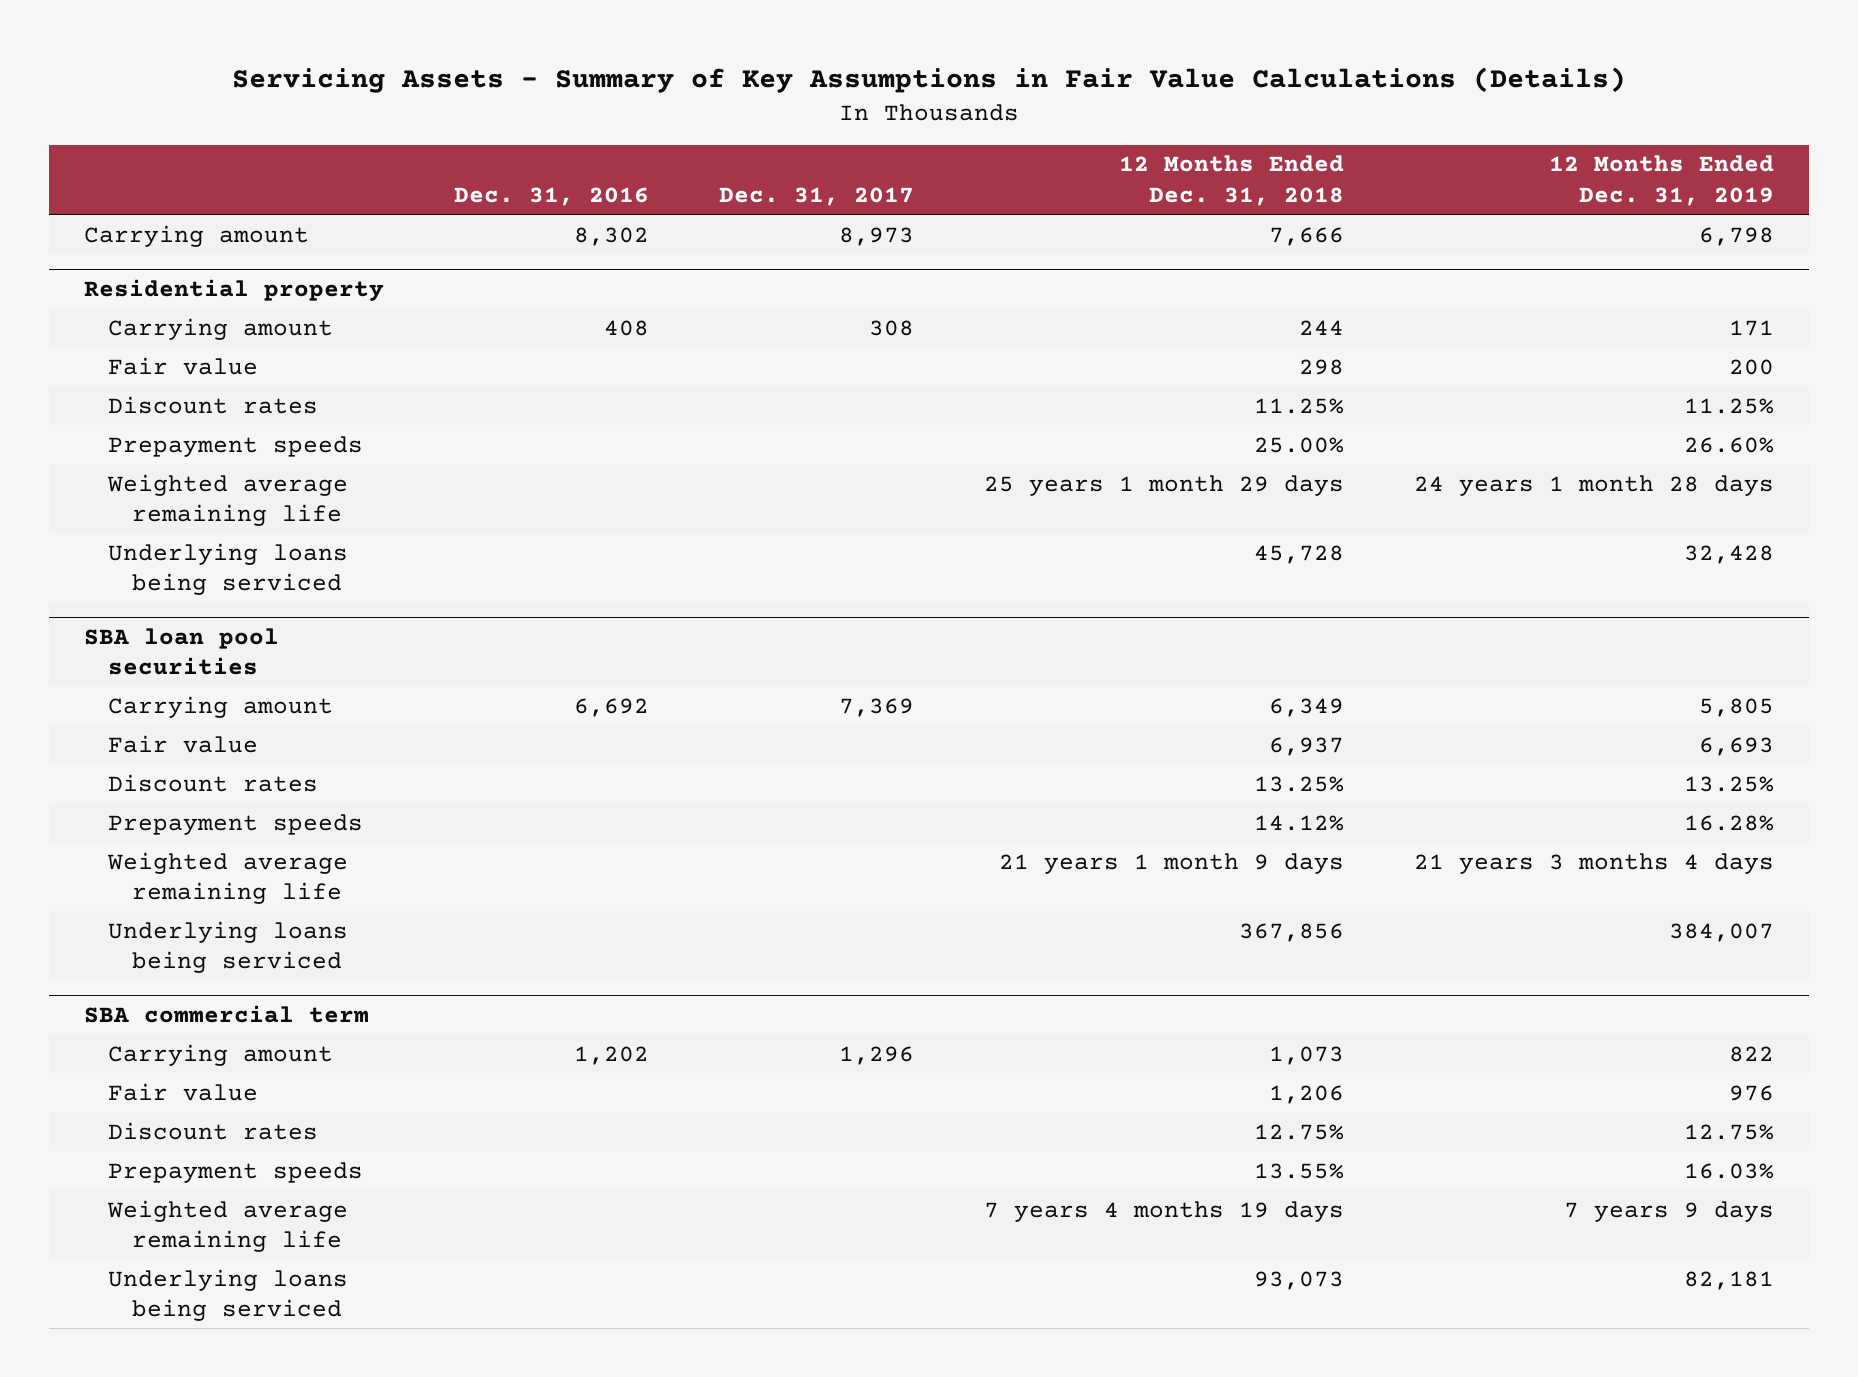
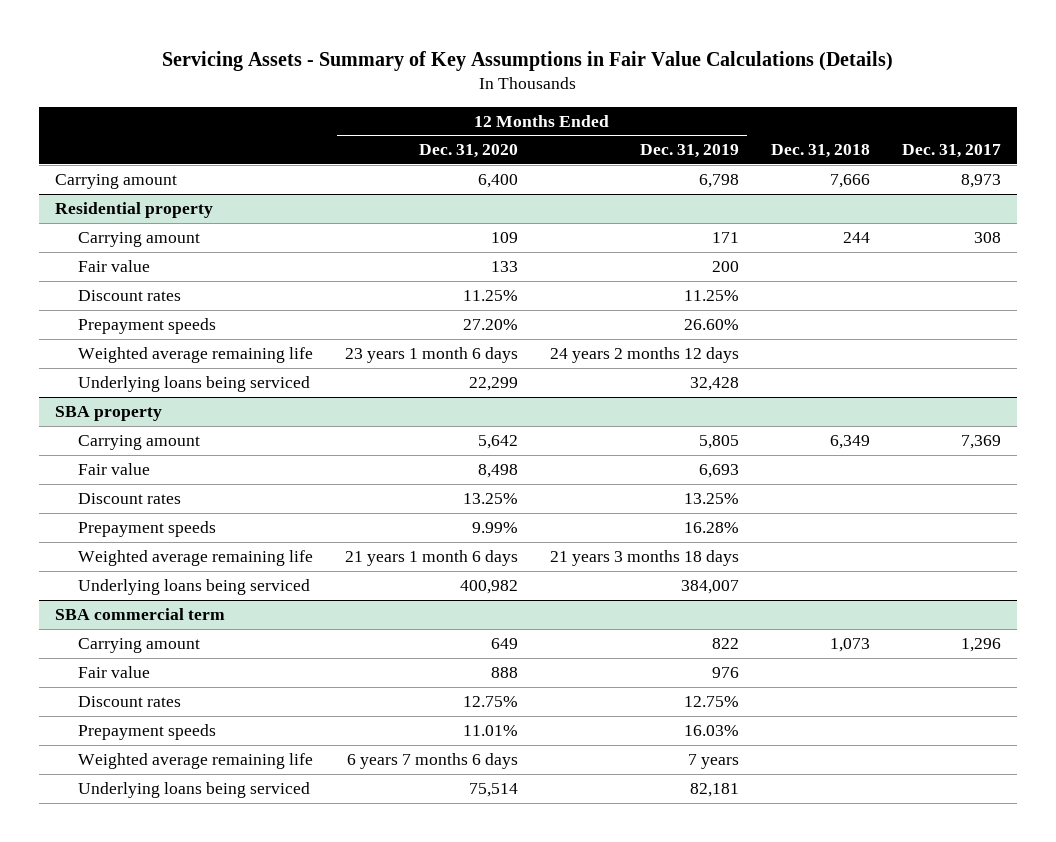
[454,186,650,206] Dec. 31, 2016 -> none
[1119,155,1345,206] 12 Months Ended Dec. 31, 2018 -> none
none -> [418,144,518,159] Dec. 31, 2020
none -> [770,144,870,159] Dec. 31, 2018
[1414,474,1775,496] 24 years 1 month 28 days -> [549,346,739,363] 24 years 2 months 12 days
[83,627,279,676] SBA loan pool securities -> [55,405,163,421] SBA property
[1414,852,1775,874] 21 years 3 months 4 days -> [549,549,739,566] 21 years 3 months 18 days
[1564,1200,1775,1222] 7 years 9 days -> [687,753,739,769] 7 years

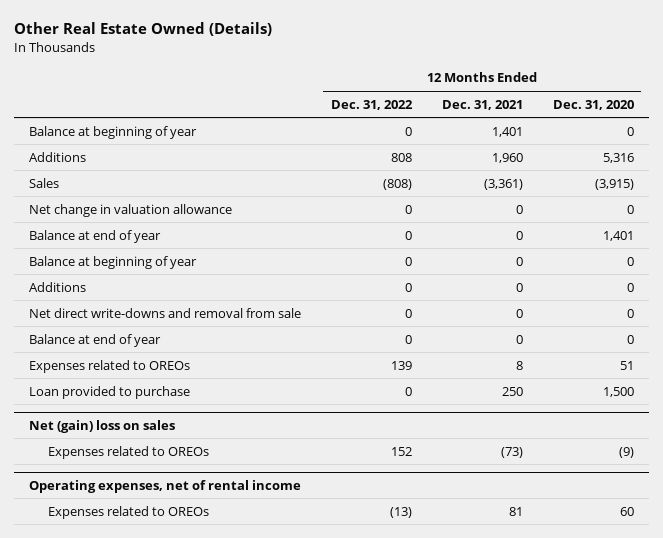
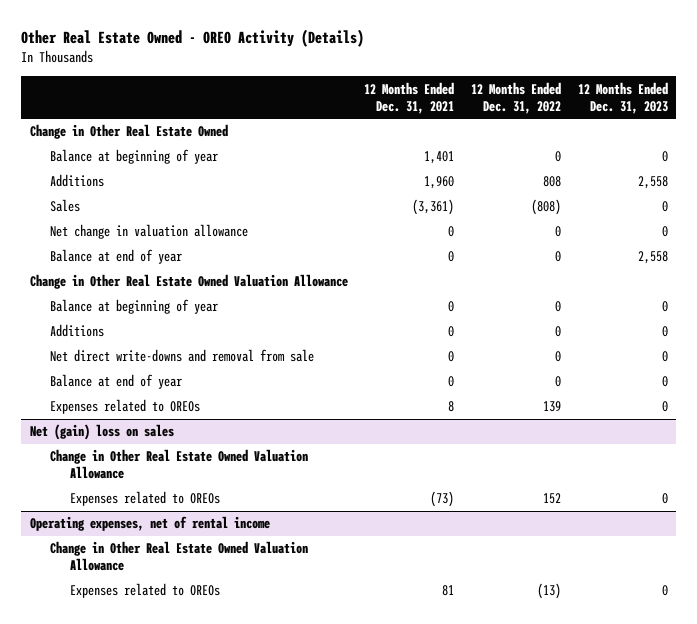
[13,22,272,37] Other Real Estate Owned (Details) -> [21,29,365,48] Other Real Estate Owned - OREO Activity (Details)
[552,99,634,110] Dec. 31, 2020 -> none
none -> [577,81,668,114] 12 Months Ended Dec. 31, 2023
none -> [29,124,228,140] Change in Other Real Estate Owned
none -> [29,274,348,290] Change in Other Real Estate Owned Valuation Allowance
[28,385,190,399] Loan provided to purchase -> none
none -> [49,449,308,480] Change in Other Real Estate Owned Valuation Allowance
none -> [49,541,308,572] Change in Other Real Estate Owned Valuation Allowance

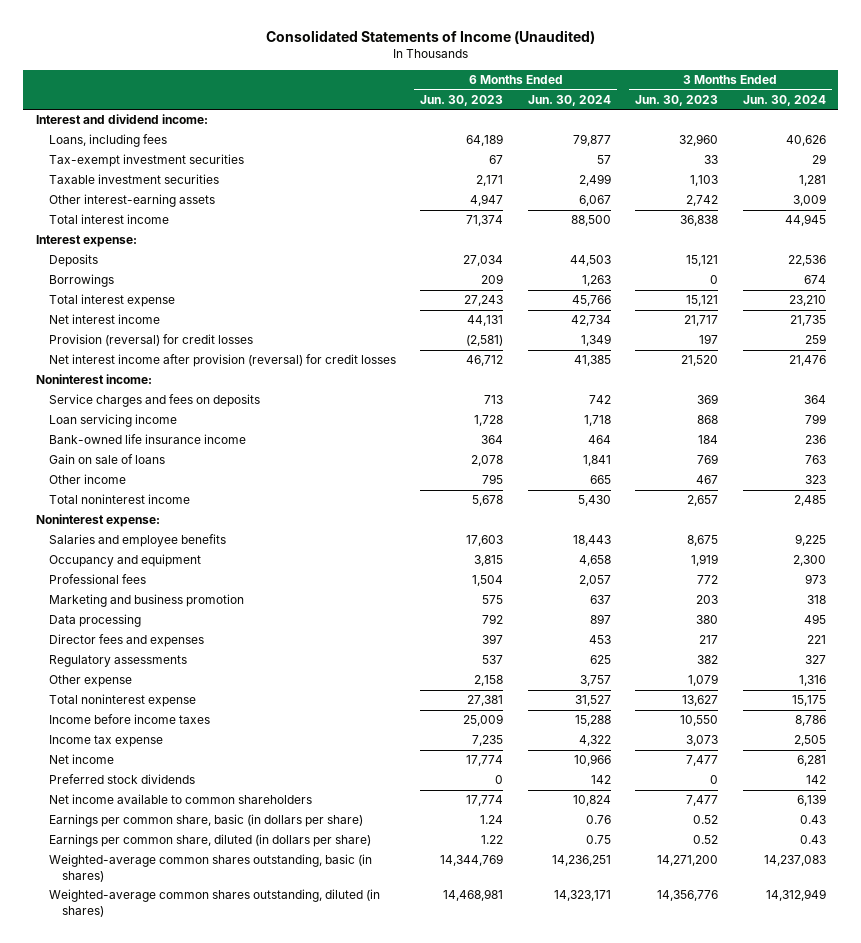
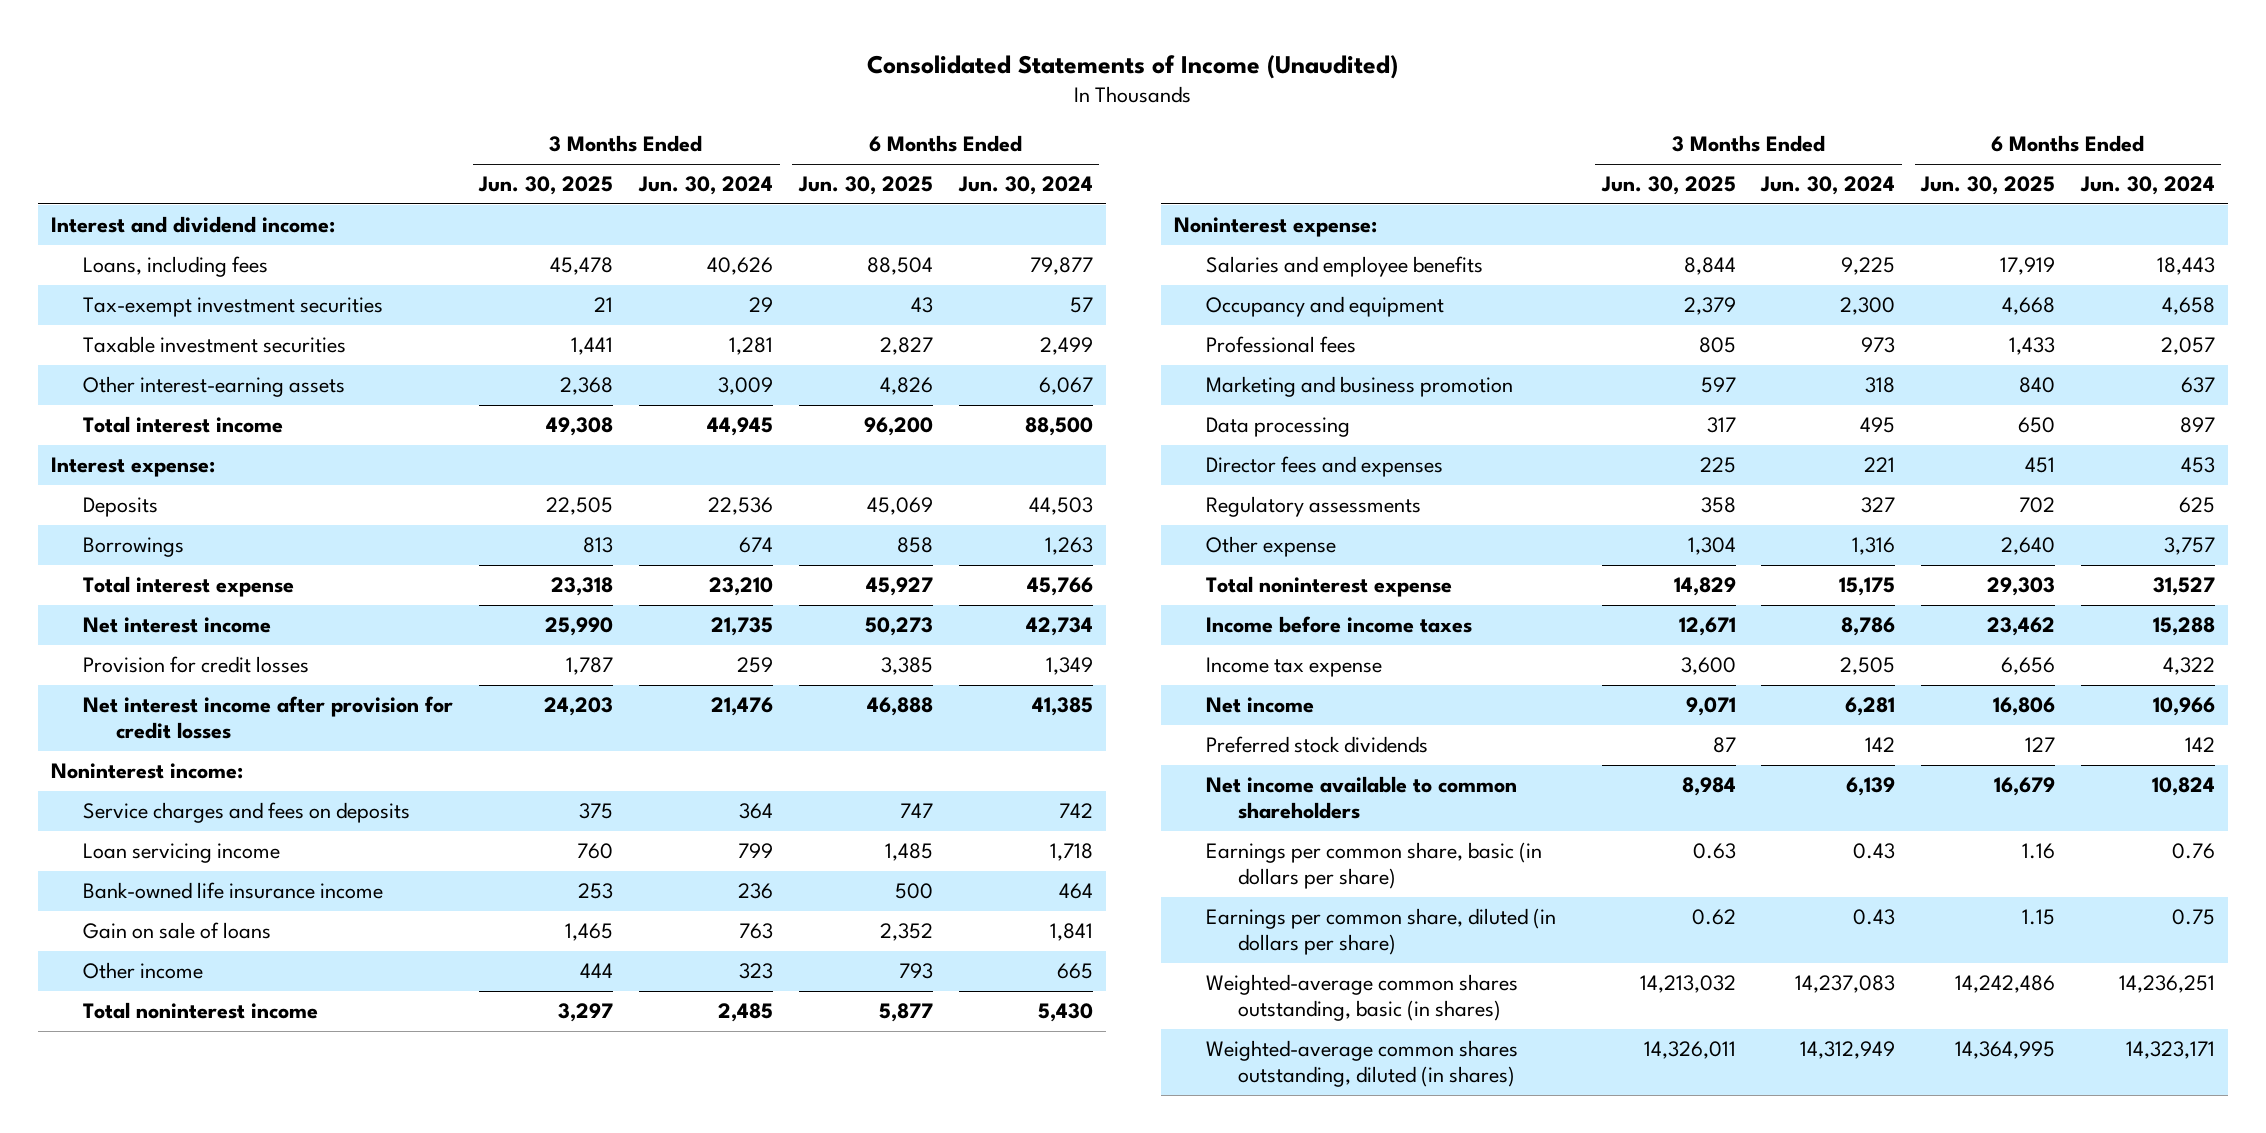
[420,94,504,106] Jun. 30, 2023 -> none
[635,94,719,106] Jun. 30, 2023 -> none
none -> [478,176,614,196] Jun. 30, 2025
none -> [797,176,933,196] Jun. 30, 2025
[48,334,253,347] Provision (reversal) for credit losses -> [83,656,310,674] Provision for credit losses
[48,354,396,368] Net interest income after provision (reversal) for credit losses -> [83,696,454,740] Net interest income after provision for credit losses

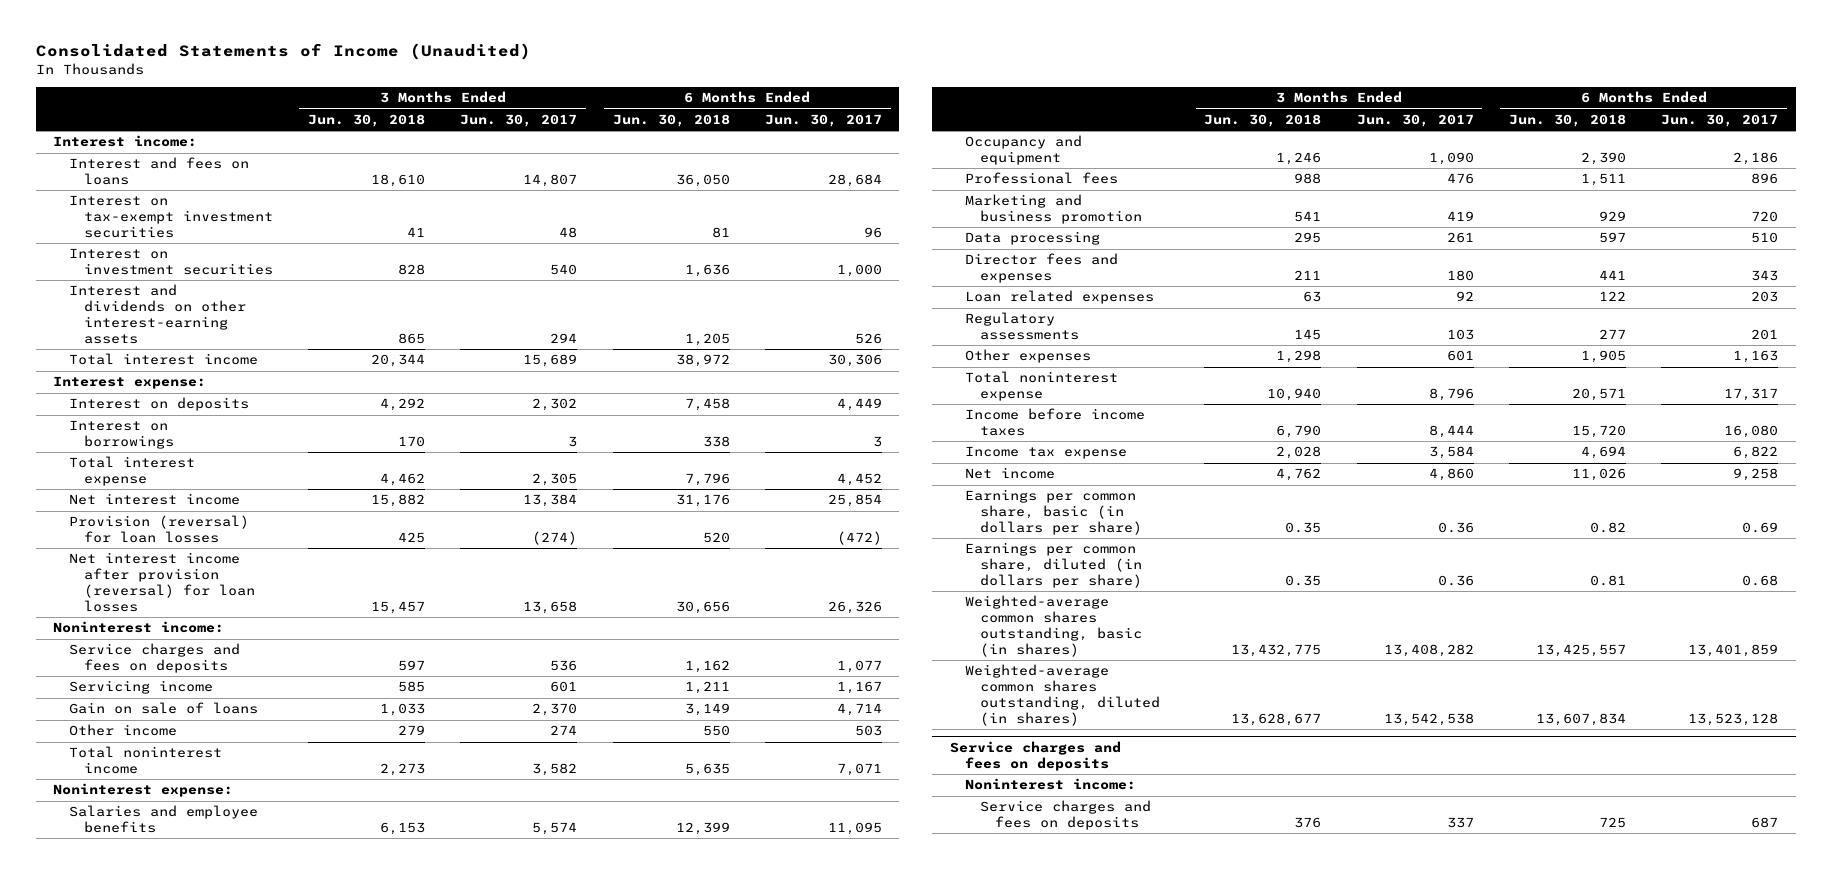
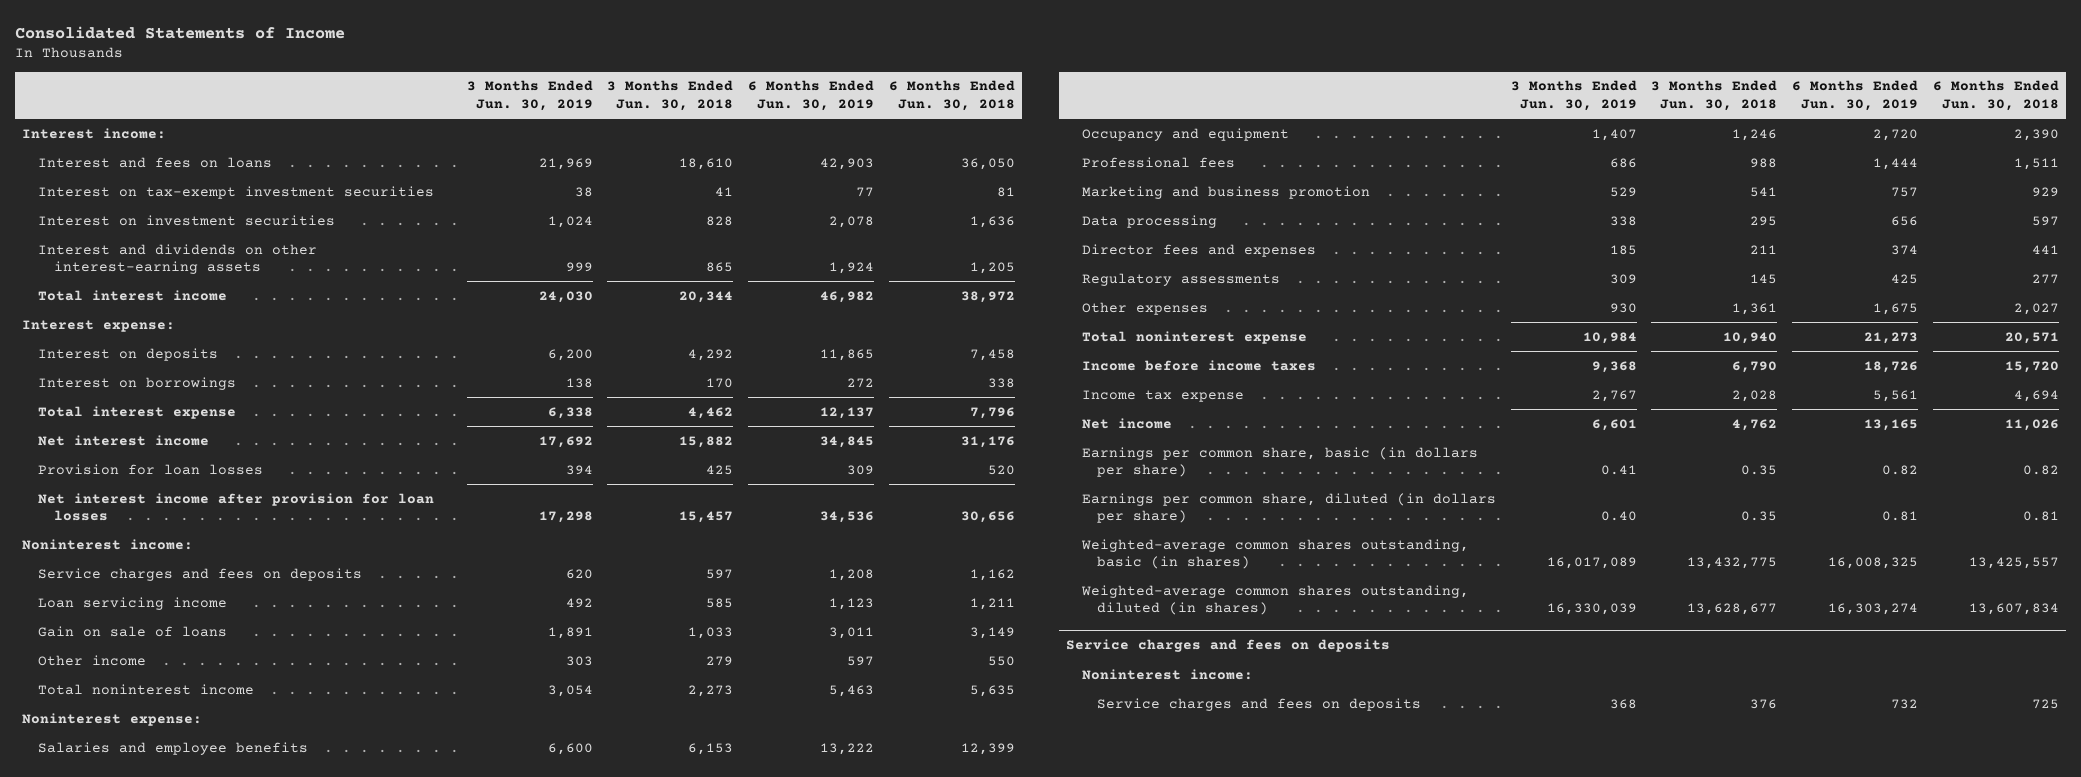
[35,43,531,61] Consolidated Statements of Income (Unaudited) -> [14,25,345,39] Consolidated Statements of Income
[460,113,578,127] Jun. 30, 2017 -> none
[764,113,882,127] Jun. 30, 2017 -> none
none -> [466,80,593,112] 3 Months Ended Jun. 30, 2019
none -> [748,80,875,112] 6 Months Ended Jun. 30, 2019
[68,515,249,544] Provision (reversal) for loan losses -> [37,463,263,475] Provision for loan losses
[68,552,255,612] Net interest income after provision (reversal) for loan losses -> [37,492,434,522] Net interest income after provision for loan losses
[68,680,213,695] Servicing income -> [37,596,227,610] Loan servicing income
[964,290,1154,305] Loan related expenses -> none
[1276,350,1322,364] 1,298 -> [1732,302,1778,315] 1,361
[1580,350,1626,364] 1,905 -> [2013,302,2059,315] 2,027

